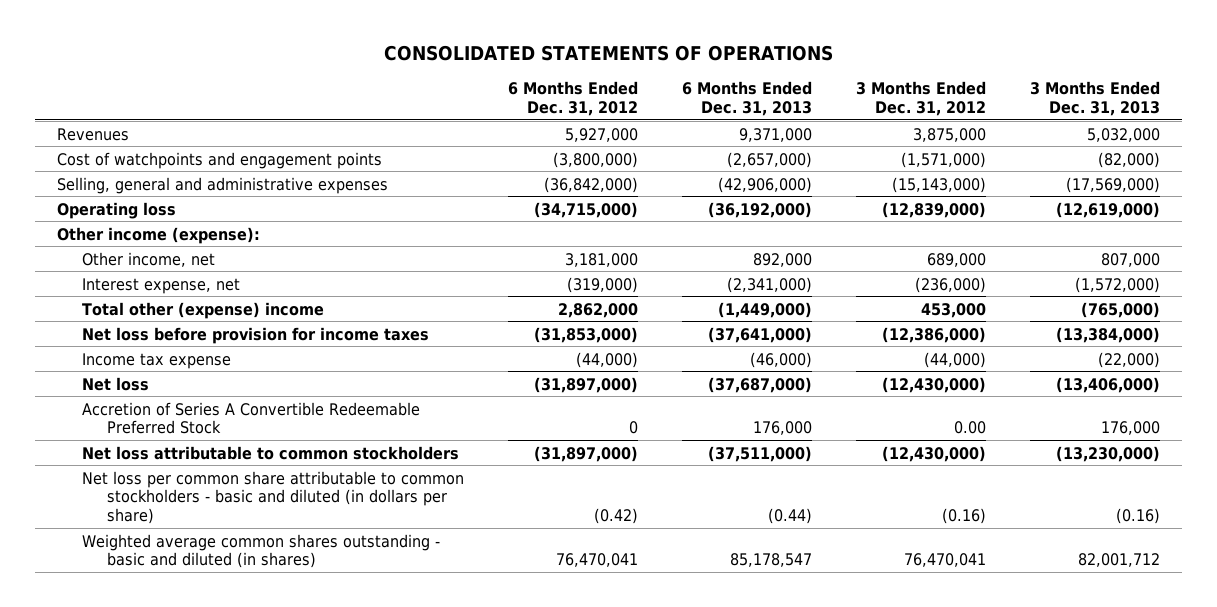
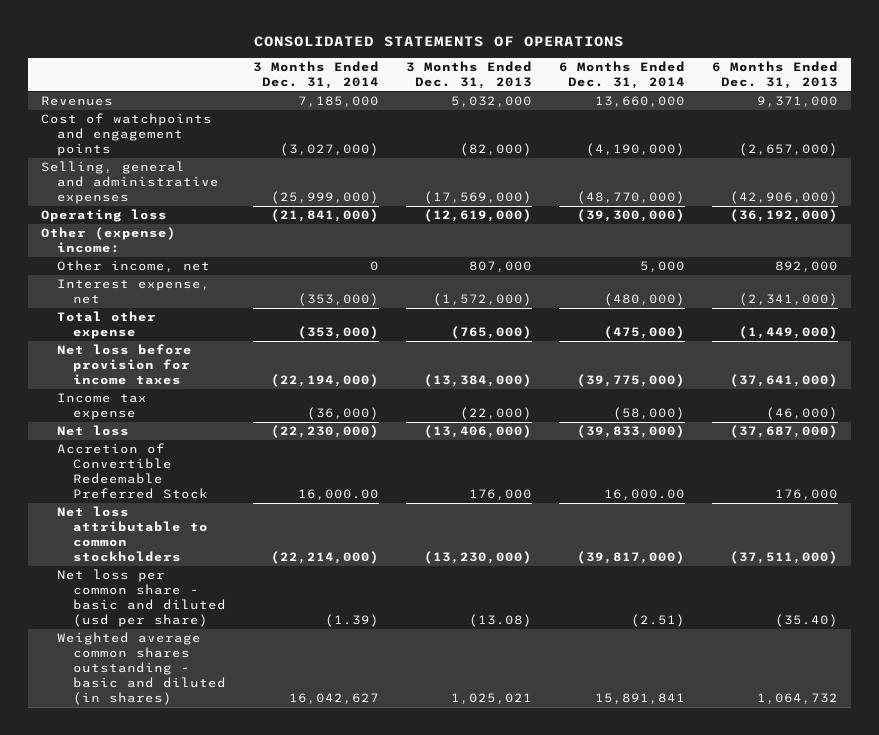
[507,81,638,116] 6 Months Ended Dec. 31, 2012 -> none
[855,81,986,116] 3 Months Ended Dec. 31, 2012 -> none
none -> [252,60,379,89] 3 Months Ended Dec. 31, 2014
none -> [558,60,685,89] 6 Months Ended Dec. 31, 2014
[56,226,260,244] Other income (expense): -> [41,227,177,254] Other (expense) income:
[81,301,324,319] Total other (expense) income -> [56,311,156,340] Total other expense
[81,401,420,435] Accretion of Series A Convertible Redeemable Preferred Stock -> [56,443,208,500] Accretion of Convertible Redeemable Preferred Stock
[81,470,464,524] Net loss per common share attributable to common stockholders - basic and diluted (in dollars per share) -> [56,569,226,628] Net loss per common share - basic and diluted (usd per share)
[767,507,812,524] (0.44) -> [774,614,838,628] (35.40)
[1115,507,1160,524] (0.16) -> [468,614,532,628] (13.08)
[729,553,812,568] 85,178,547 -> [756,693,838,705] 1,064,732
[1077,553,1160,568] 82,001,712 -> [450,693,532,705] 1,025,021

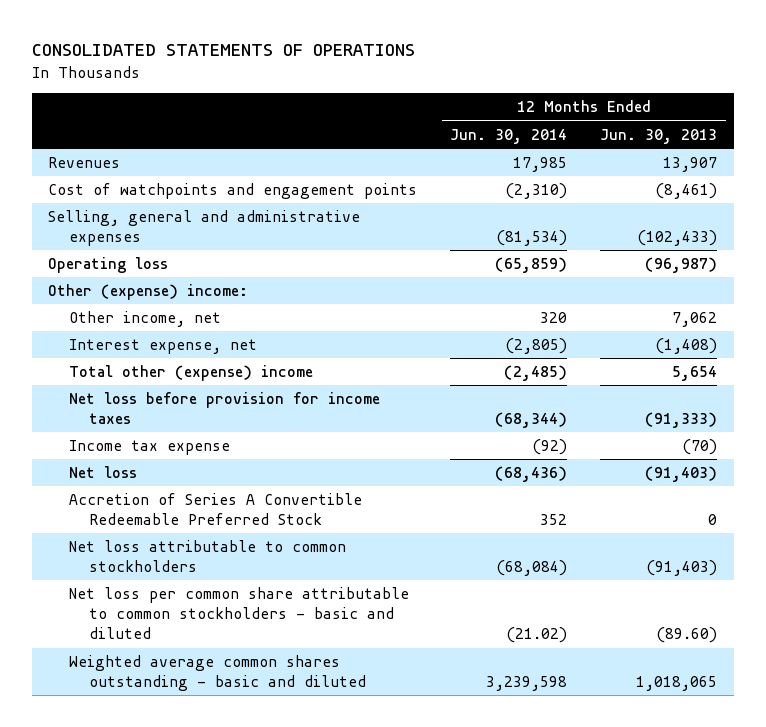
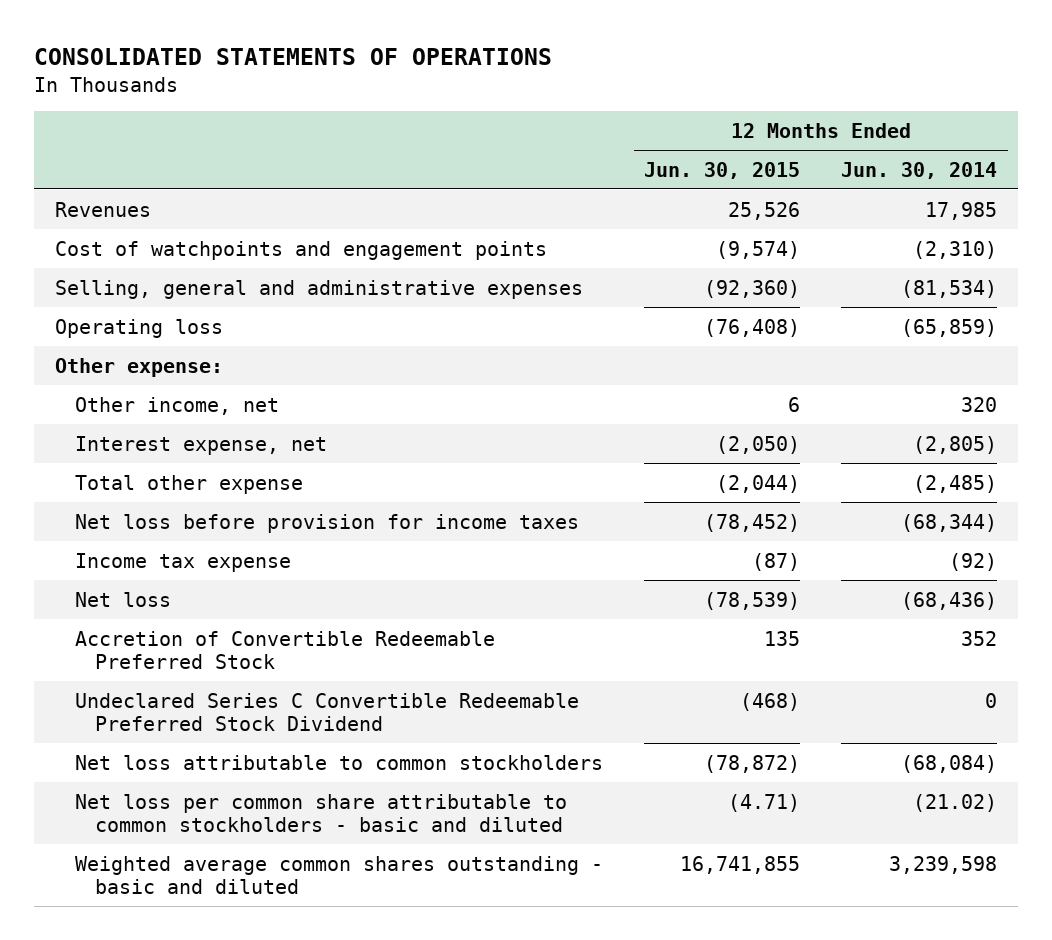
[600,128,718,144] Jun. 30, 2013 -> none
none -> [644,161,801,179] Jun. 30, 2015
[48,284,249,301] Other (expense) income: -> [54,357,223,377] Other expense:
[68,365,313,382] Total other (expense) income -> [74,474,303,494] Total other expense
[68,493,362,526] Accretion of Series A Convertible Redeemable Preferred Stock -> [74,630,495,669] Accretion of Convertible Redeemable Preferred Stock
none -> [74,692,579,731] Undeclared Series C Convertible Redeemable Preferred Stock Dividend

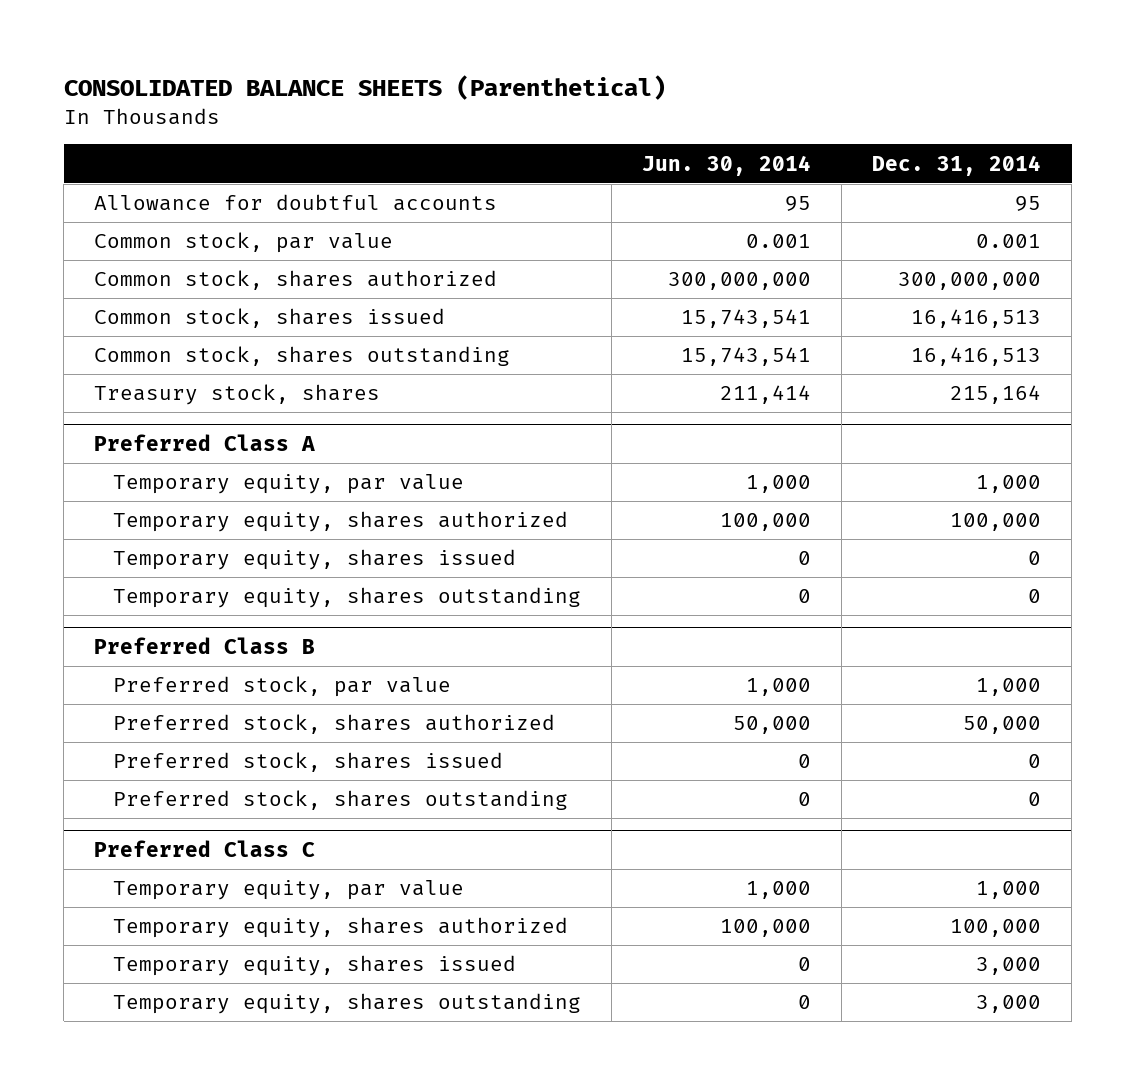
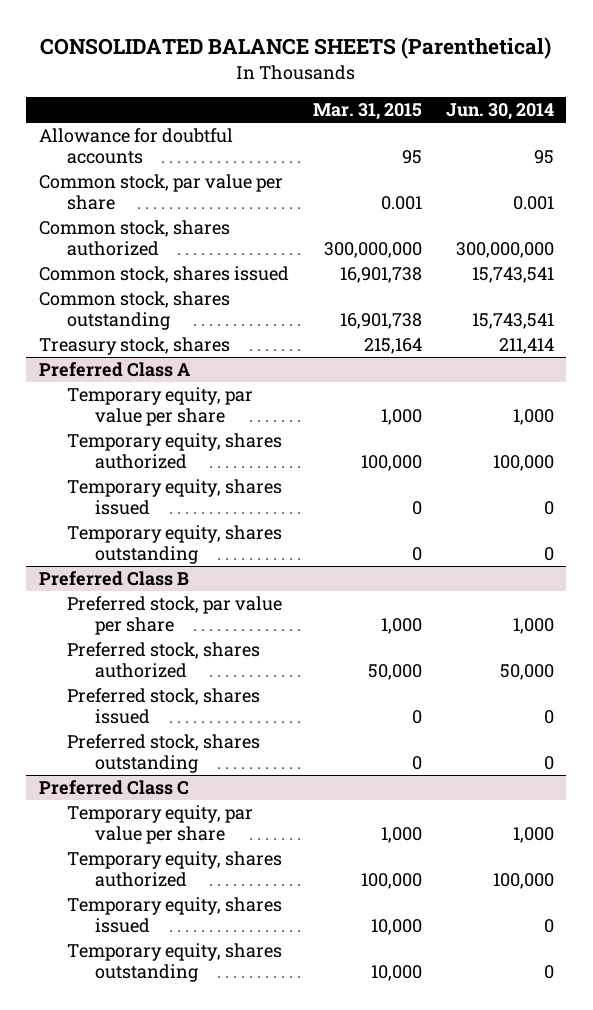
[872,154,1042,176] Dec. 31, 2014 -> none
none -> [312,102,422,120] Mar. 31, 2015
[94,232,394,254] Common stock, par value -> [38,174,283,210] Common stock, par value per share
[113,474,465,495] Temporary equity, par value -> [66,387,253,426] Temporary equity, par value per share
[113,676,452,698] Preferred stock, par value -> [66,596,282,635] Preferred stock, par value per share
[113,880,465,901] Temporary equity, par value -> [66,805,253,844] Temporary equity, par value per share

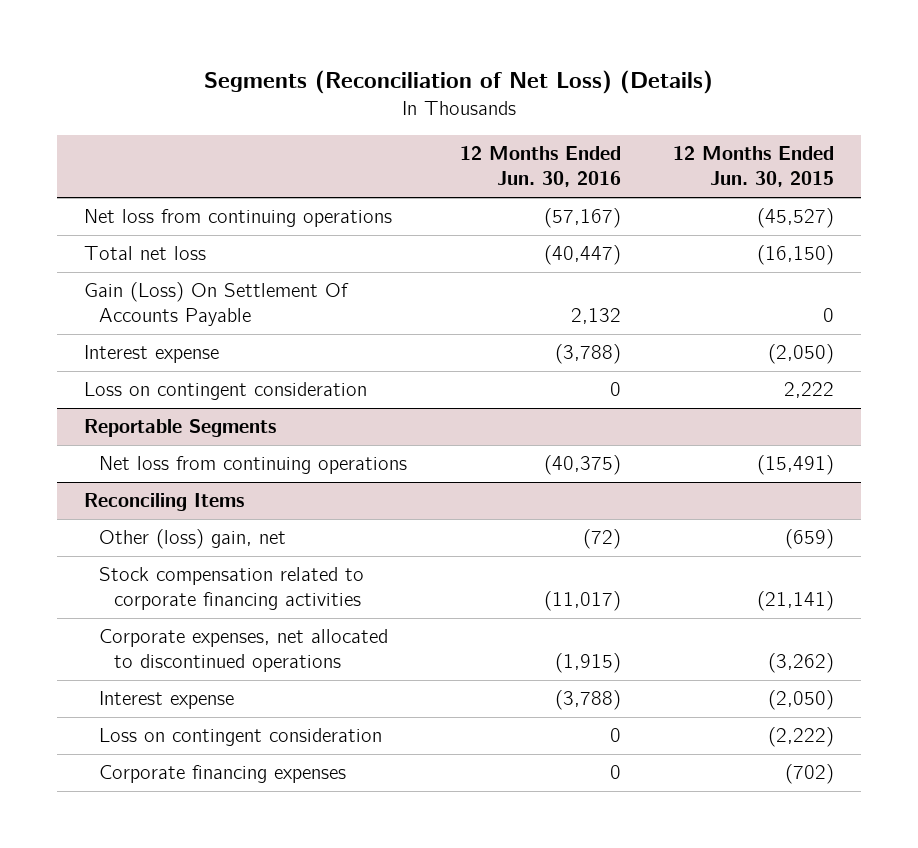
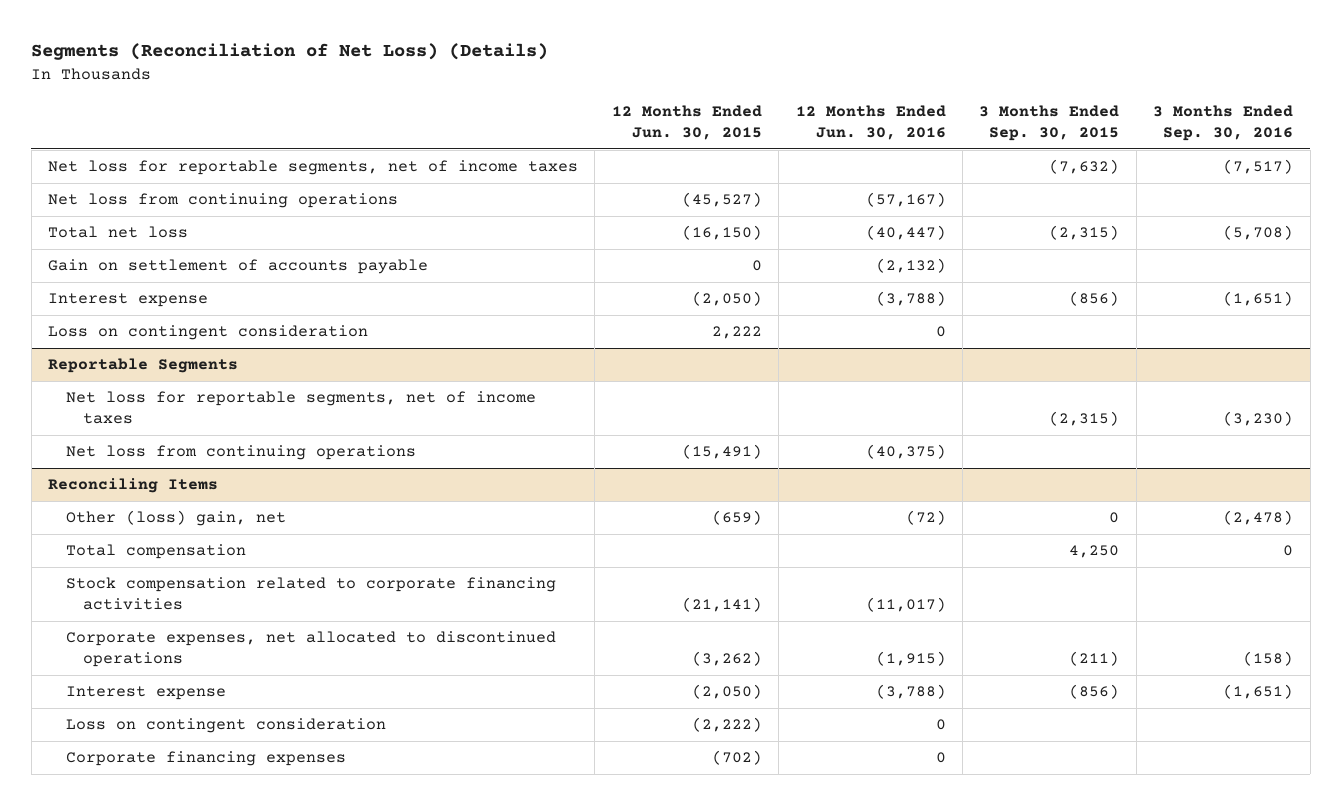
none -> [979,105,1120,141] 3 Months Ended Sep. 30, 2015
none -> [1153,105,1294,141] 3 Months Ended Sep. 30, 2016
none -> [47,160,578,176] Net loss for reportable segments, net of income taxes
[83,282,349,327] Gain (Loss) On Settlement Of Accounts Payable -> [47,259,428,275] Gain on settlement of accounts payable
[570,308,621,325] 2,132 -> [875,258,946,274] (2,132)
none -> [65,391,536,425] Net loss for reportable segments, net of income taxes
none -> [65,544,246,560] Total compensation

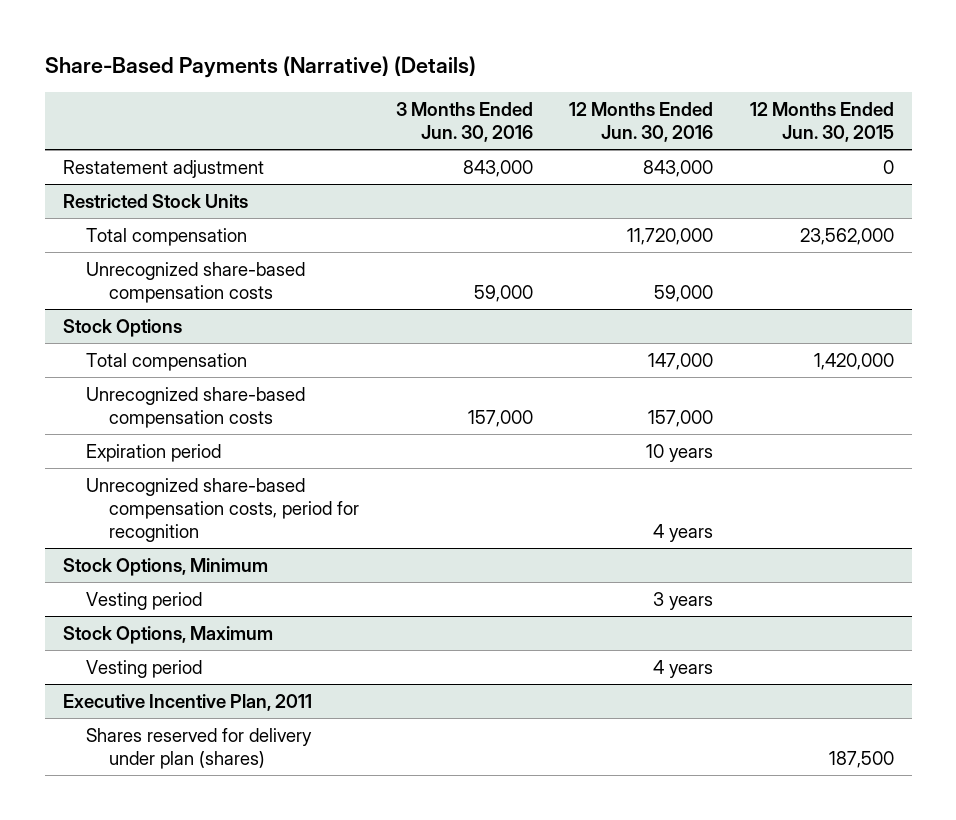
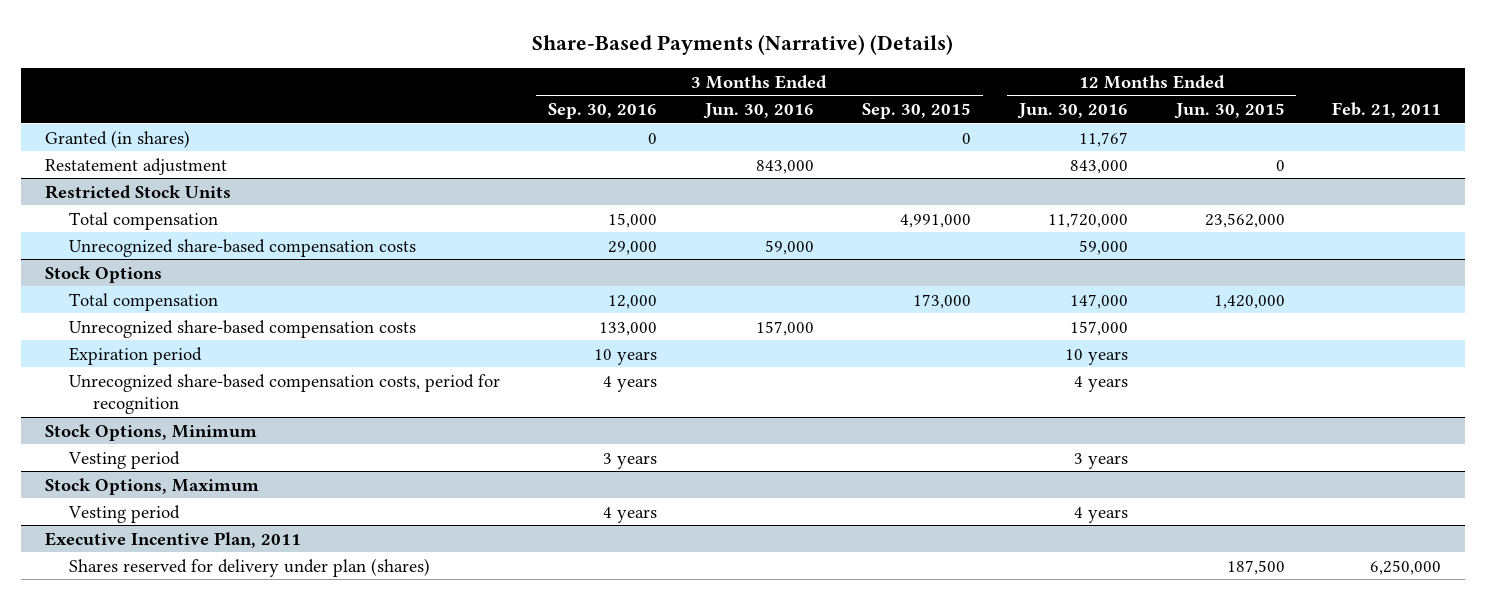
none -> [547,103,657,120] Sep. 30, 2016
none -> [861,103,971,120] Sep. 30, 2015
none -> [1332,102,1442,119] Feb. 21, 2011
none -> [44,129,190,148] Granted (in shares)

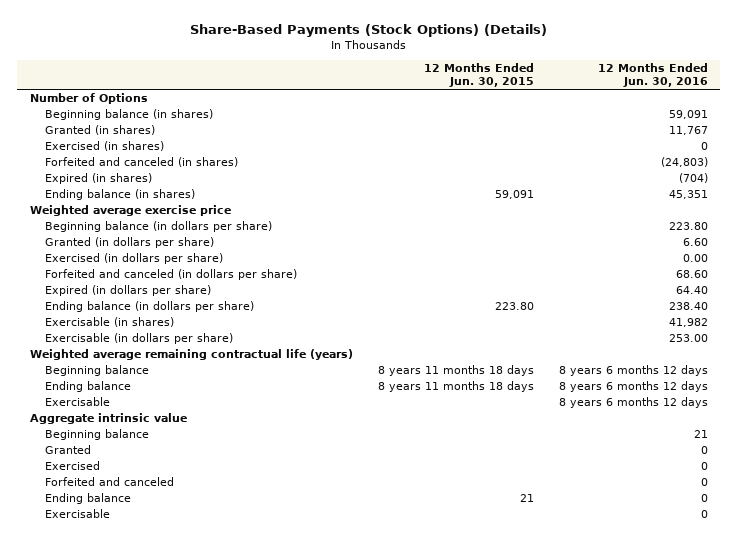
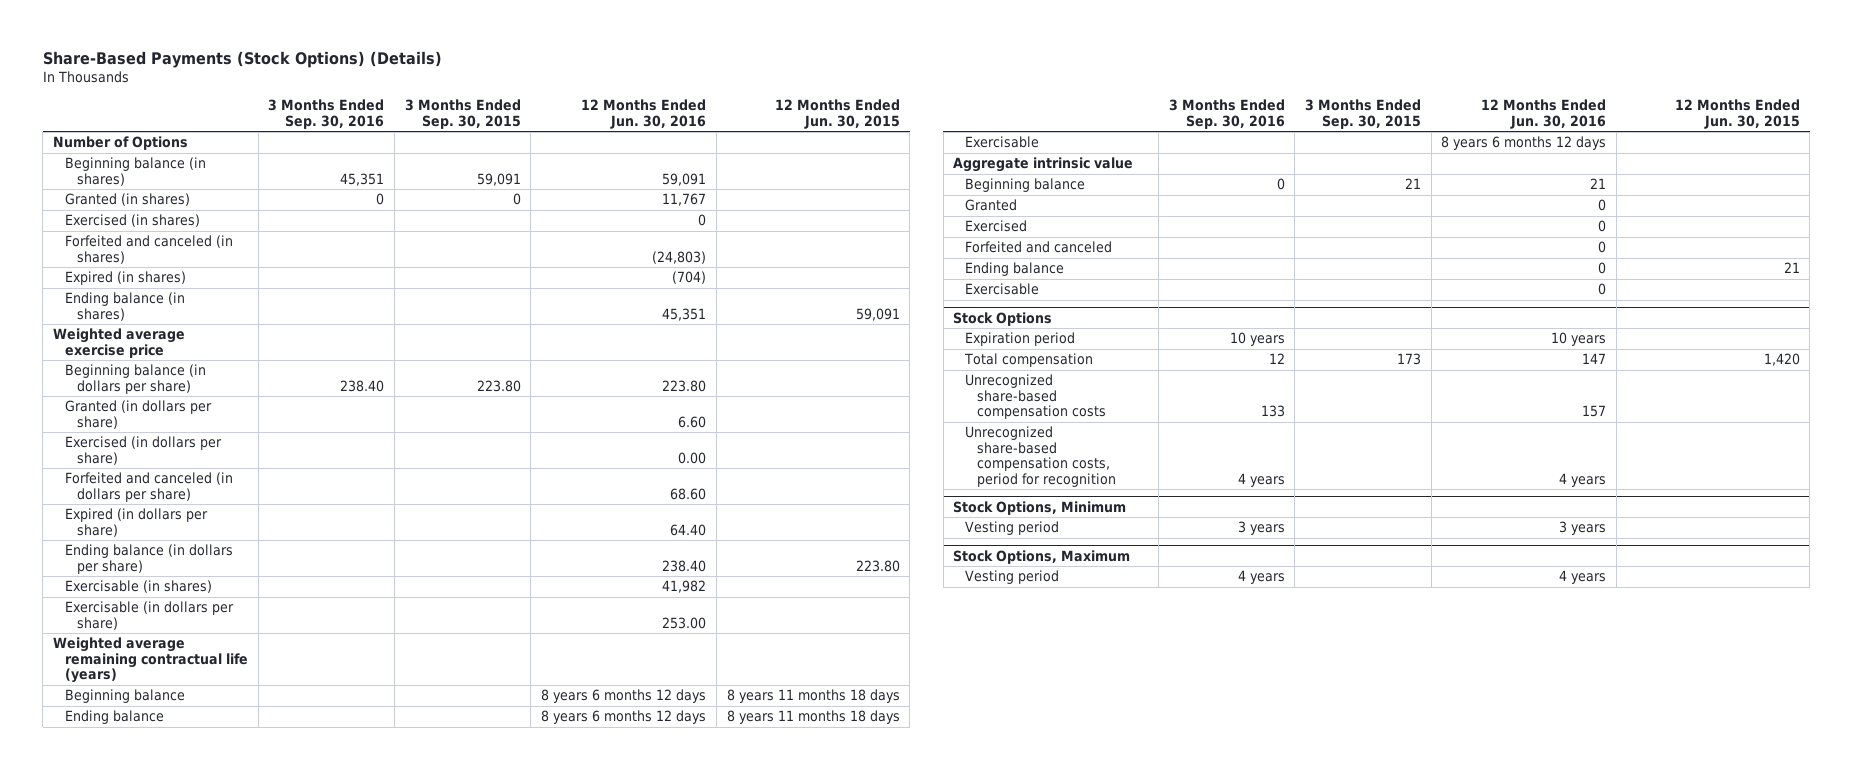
none -> [268,99,385,129] 3 Months Ended Sep. 30, 2016
none -> [404,99,521,129] 3 Months Ended Sep. 30, 2015
none -> [953,311,1053,326] Stock Options
none -> [965,332,1076,347] Expiration period
none -> [964,353,1094,368] Total compensation
none -> [965,374,1107,420] Unrecognized share-based compensation costs
none -> [965,426,1117,488] Unrecognized share-based compensation costs, period for recognition
none -> [953,500,1127,515] Stock Options, Minimum
none -> [965,521,1060,536] Vesting period
none -> [953,549,1131,564] Stock Options, Maximum
none -> [965,570,1060,585] Vesting period

